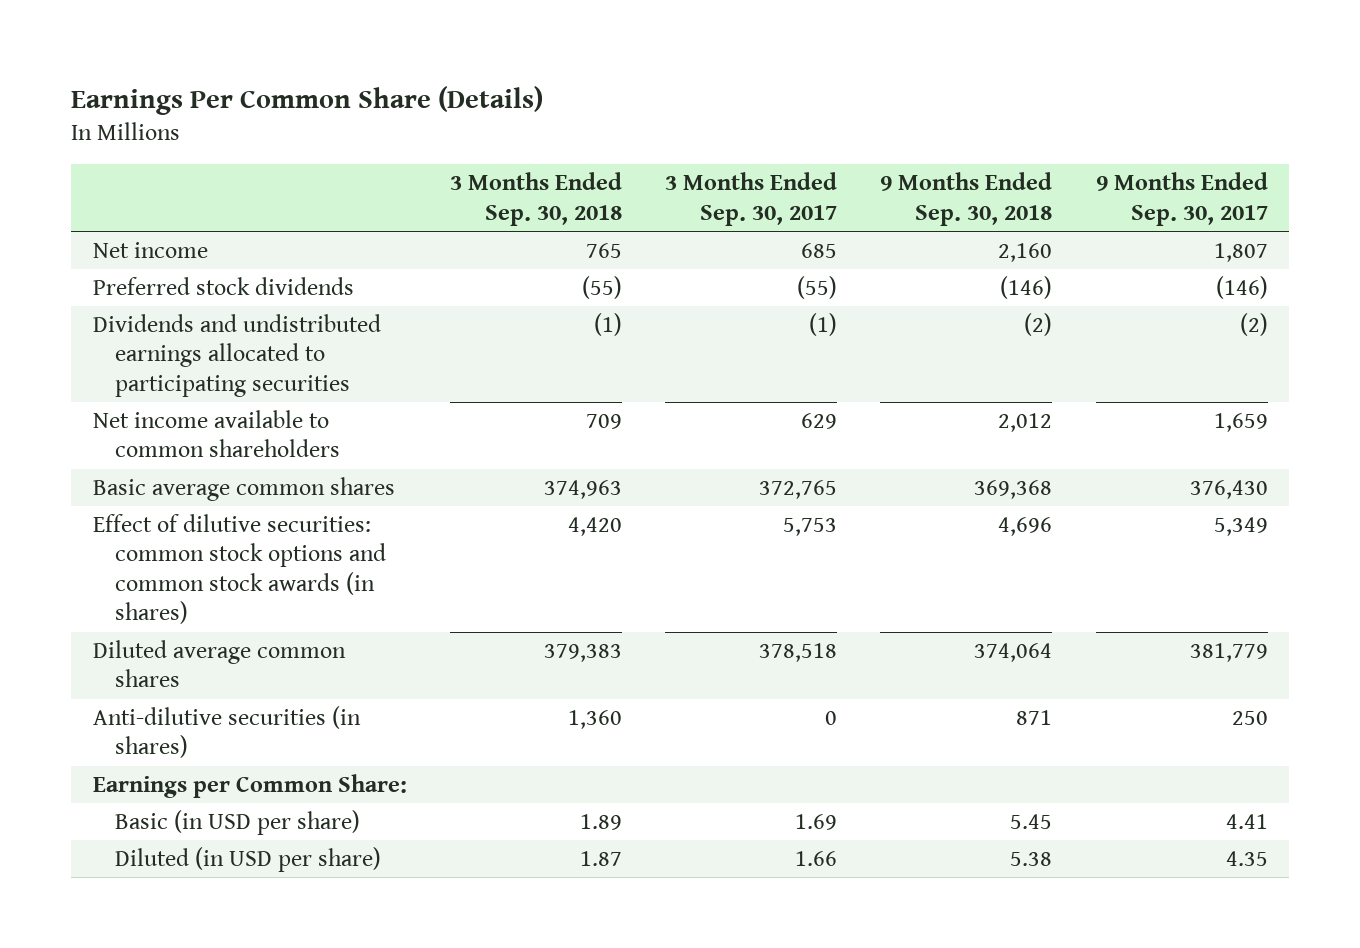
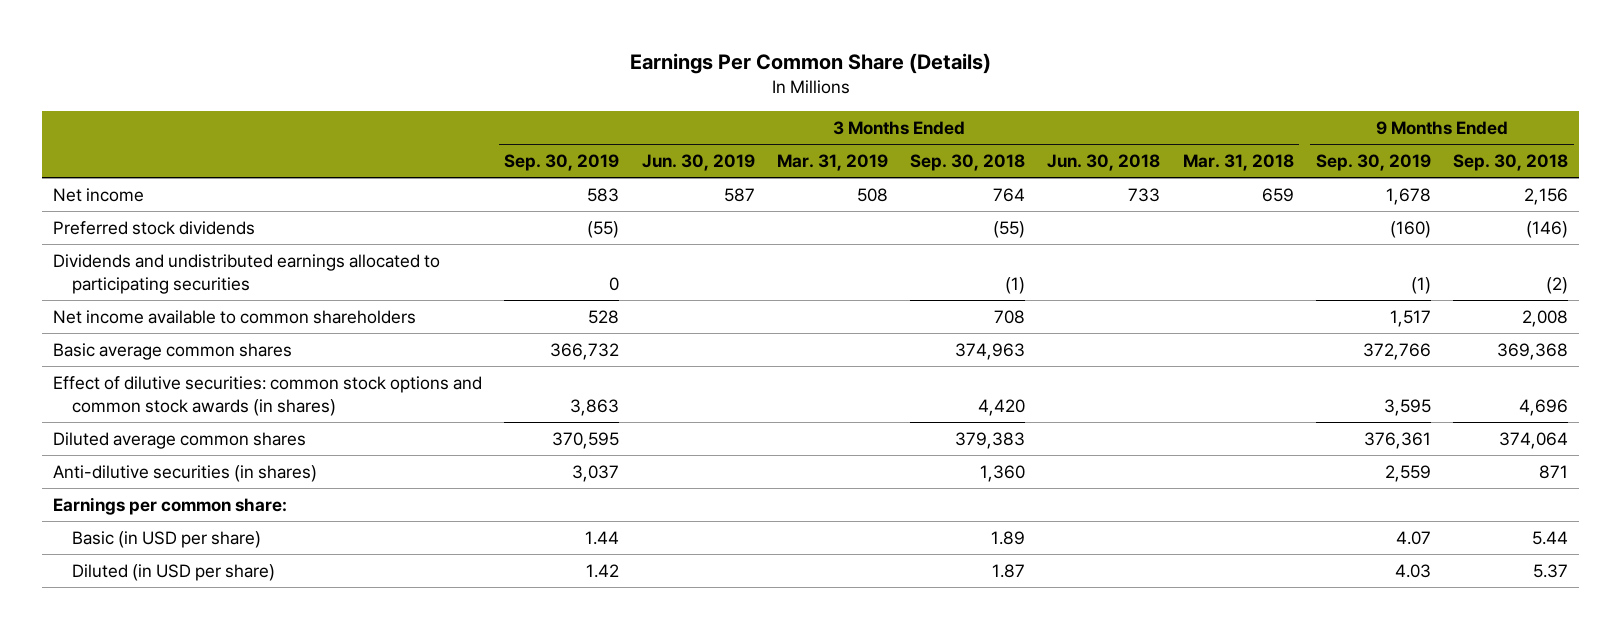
[665,172,838,226] 3 Months Ended Sep. 30, 2017 -> none
[1095,172,1268,226] 9 Months Ended Sep. 30, 2017 -> none
none -> [504,153,620,171] Sep. 30, 2019
none -> [641,153,755,171] Jun. 30, 2019
none -> [776,153,888,171] Mar. 31, 2019
none -> [1047,153,1161,171] Jun. 30, 2018
none -> [1182,153,1294,171] Mar. 31, 2018
none -> [1315,153,1431,171] Sep. 30, 2019
[585,243,622,259] 765 -> [993,187,1026,202] 764
[998,243,1053,263] 2,160 -> [1524,187,1569,205] 2,156
[585,414,622,430] 709 -> [994,309,1026,324] 708
[998,413,1053,433] 2,012 -> [1522,309,1569,327] 2,008
[92,774,407,799] Earnings per Common Share: -> [53,496,288,515] Earnings per common share:
[1010,814,1053,830] 5.45 -> [1532,530,1569,545] 5.44
[1010,852,1053,867] 5.38 -> [1533,563,1569,578] 5.37

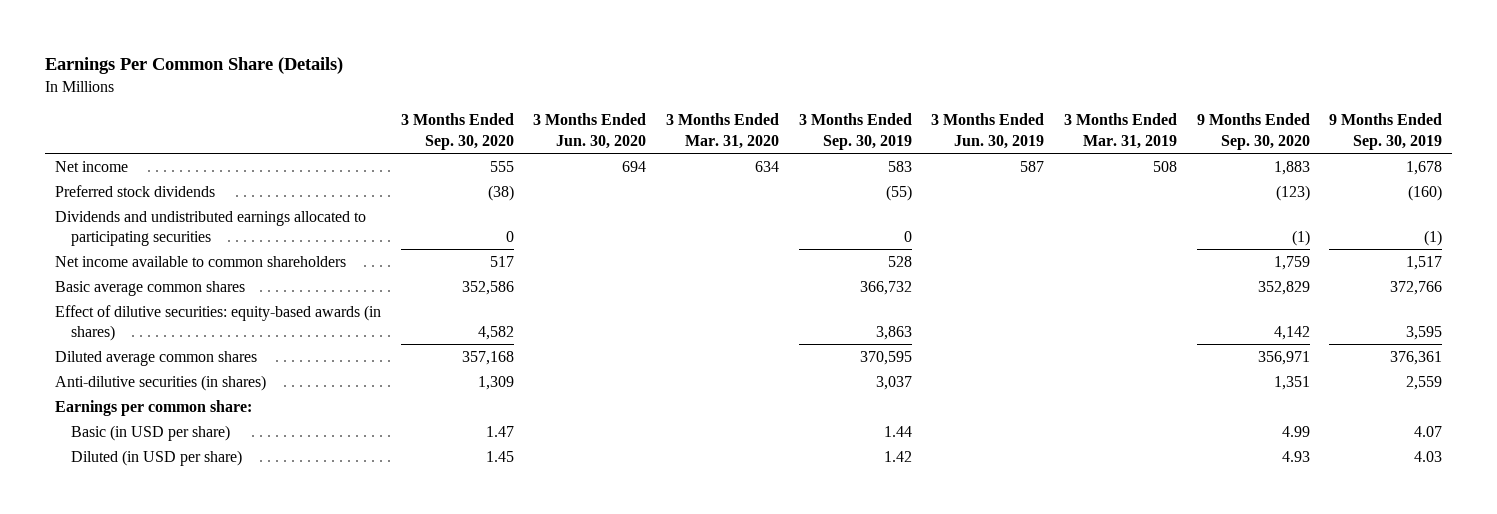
[910,153,1026,171] Sep. 30, 2018 -> none
[1047,153,1161,171] Jun. 30, 2018 -> none
[1182,153,1294,171] Mar. 31, 2018 -> none
[1453,153,1569,171] Sep. 30, 2018 -> none
none -> [400,113,514,150] 3 Months Ended Sep. 30, 2020
none -> [533,113,647,149] 3 Months Ended Jun. 30, 2020
none -> [666,113,780,149] 3 Months Ended Mar. 31, 2020
none -> [1196,113,1310,150] 9 Months Ended Sep. 30, 2020
[53,375,483,416] Effect of dilutive securities: common stock options and common stock awards (in shares) -> [55,304,382,342] Effect of dilutive securities: equity-based awards (in shares)

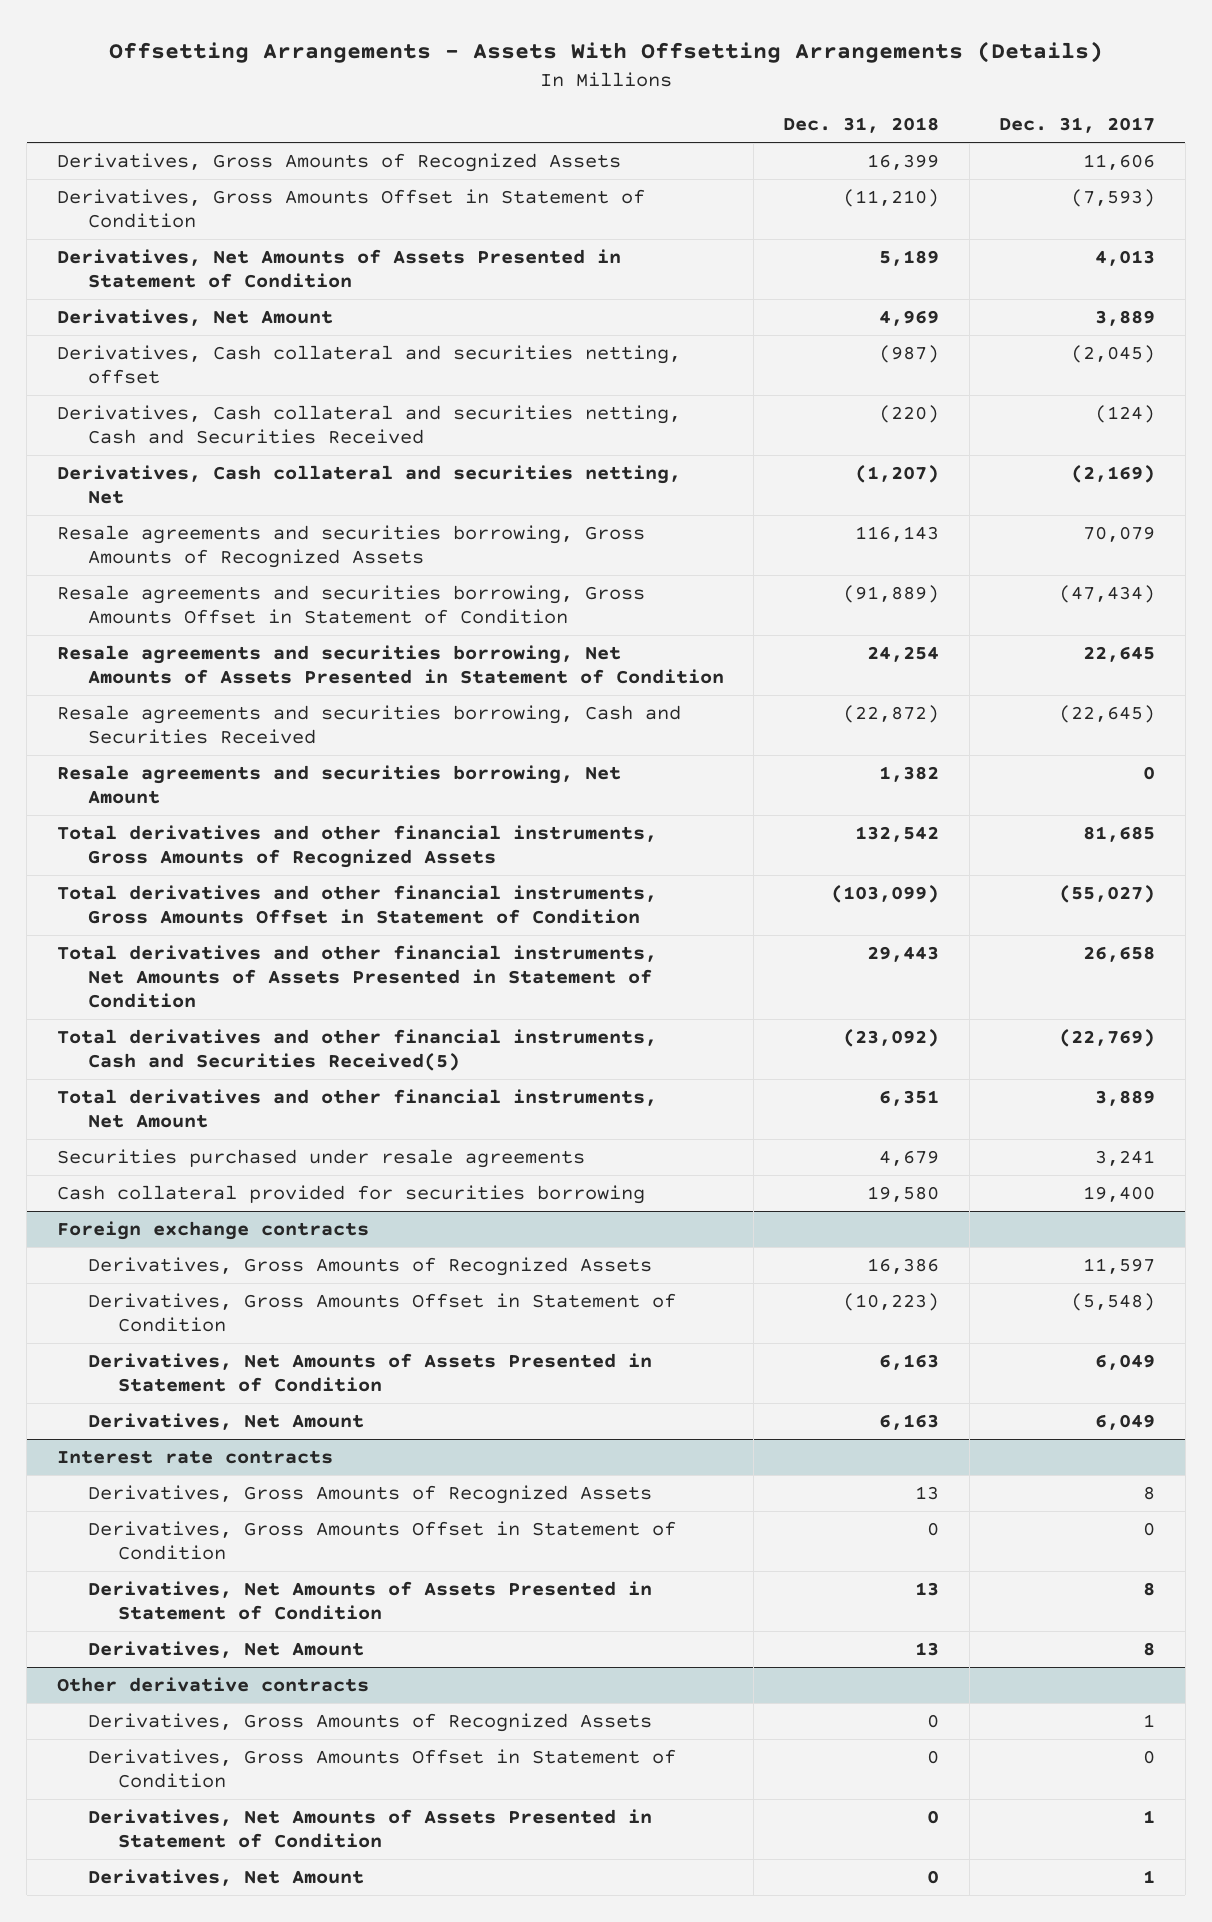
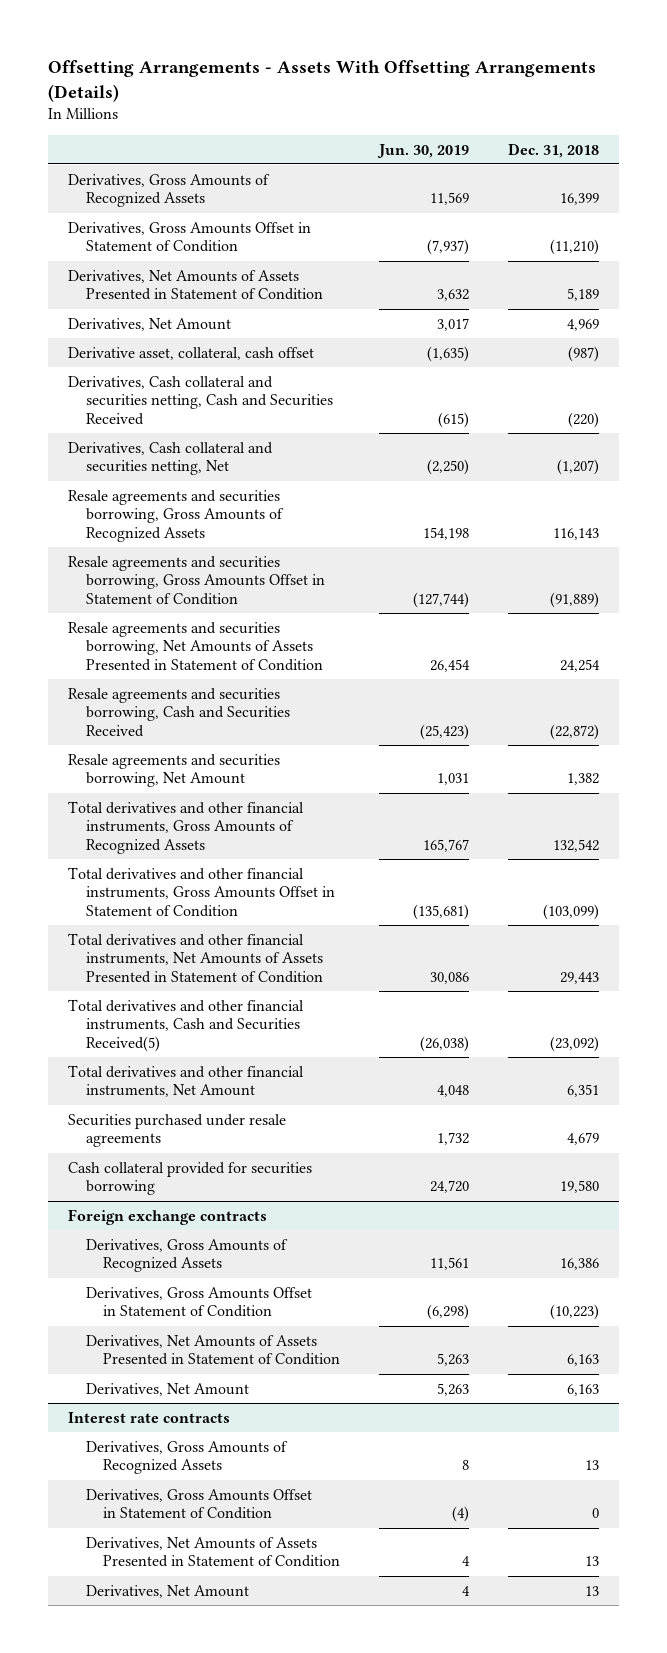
[999,116,1156,133] Dec. 31, 2017 -> none
none -> [377,143,470,158] Jun. 30, 2019
[56,345,681,385] Derivatives, Cash collateral and securities netting, offset -> [67,346,314,360] Derivative asset, collateral, cash offset
[56,1677,369,1693] Other derivative contracts -> none
[87,1713,652,1733] Derivatives, Gross Amounts of Recognized Assets -> none
[87,1749,676,1789] Derivatives, Gross Amounts Offset in Statement of Condition -> none
[87,1809,652,1849] Derivatives, Net Amounts of Assets Presented in Statement of Condition -> none
[87,1869,364,1887] Derivatives, Net Amount -> none

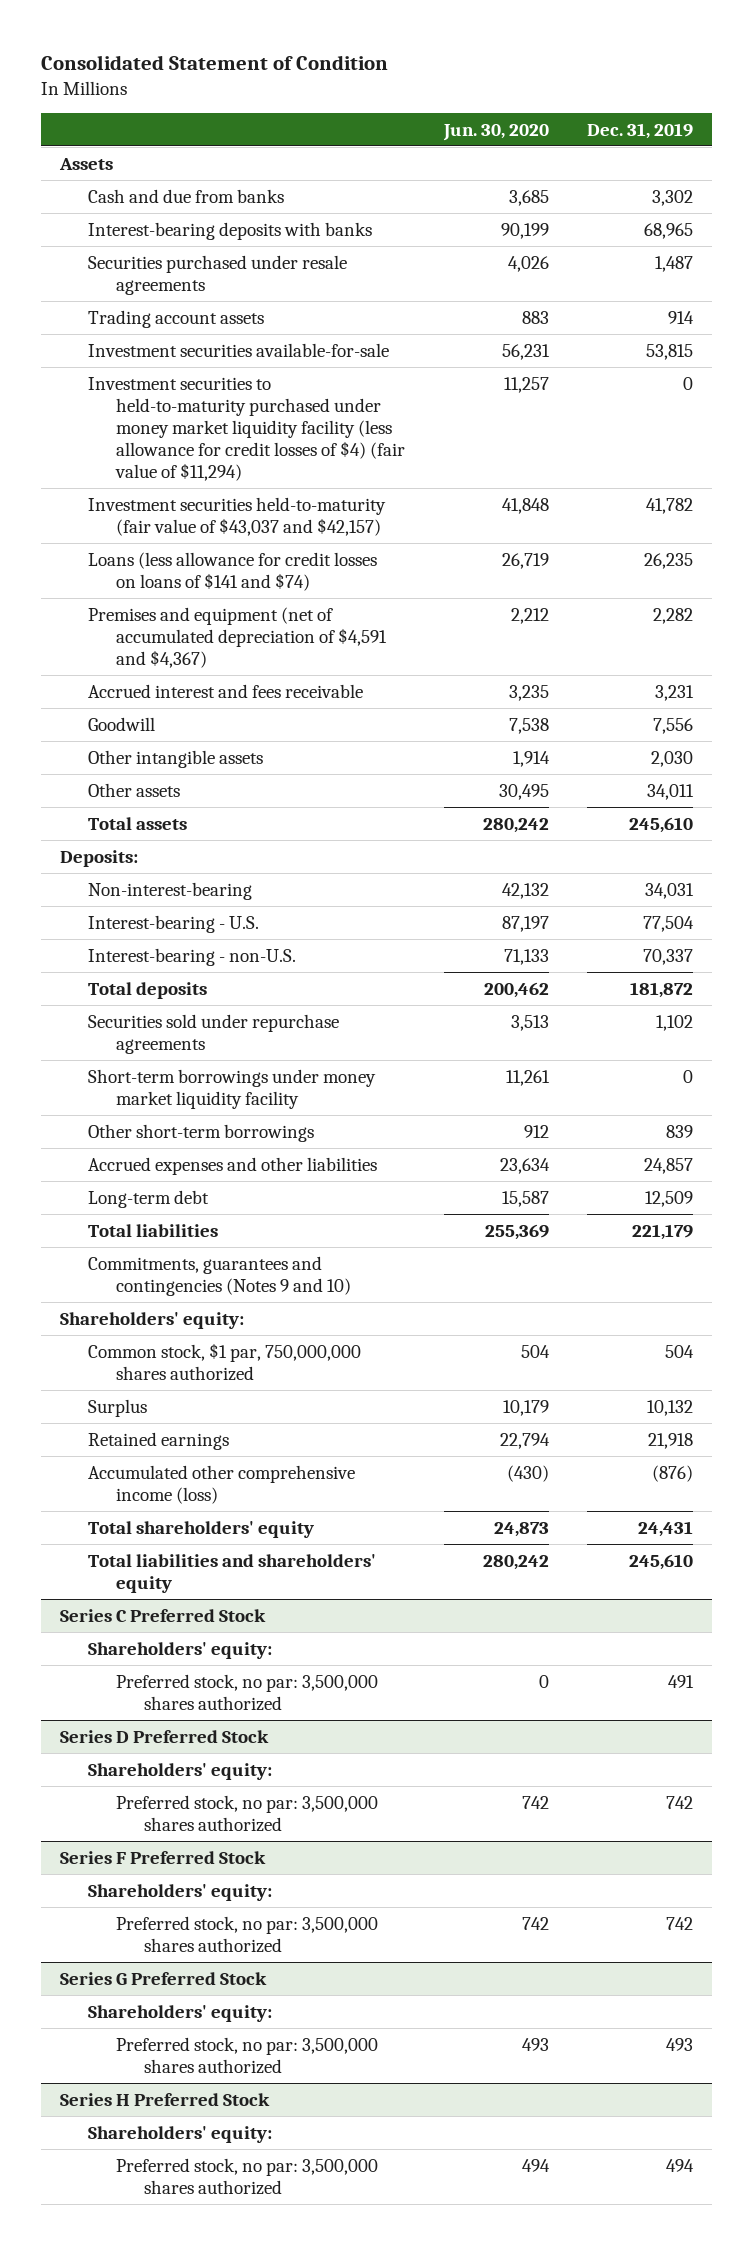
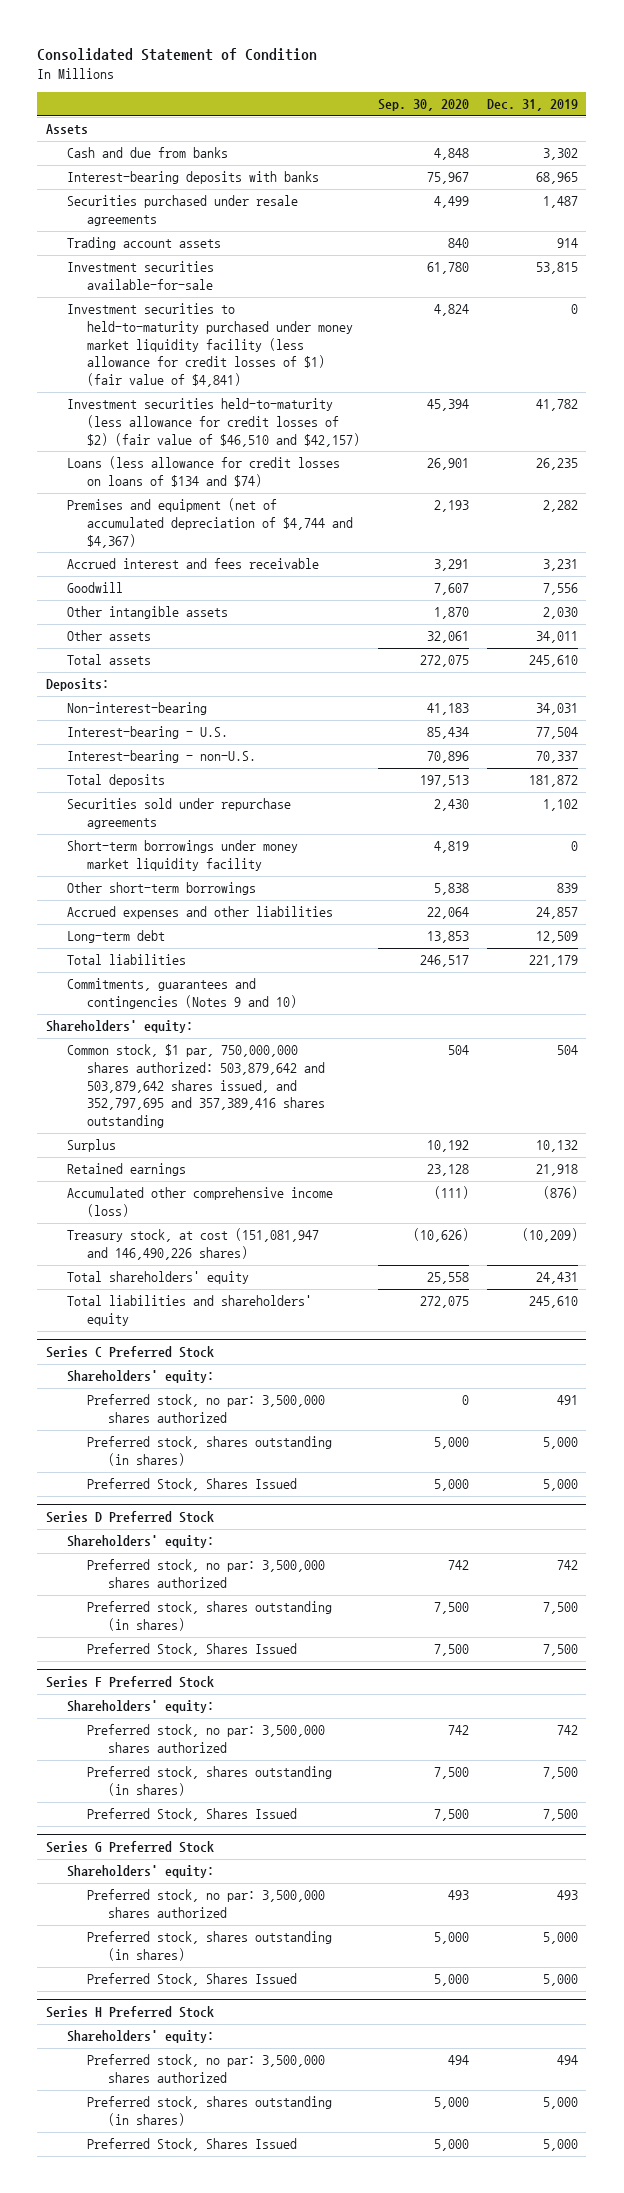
[442,123,549,141] Jun. 30, 2020 -> none
none -> [377,99,469,112] Sep. 30, 2020
[88,376,406,481] Investment securities to held-to-maturity purchased under money market liquidity facility (less allowance for credit losses of $4) (fair value of $11,294) -> [66,303,354,388] Investment securities to held-to-maturity purchased under money market liquidity facility (less allowance for credit losses of $1) (fair value of $4,841)
[88,496,387,536] Investment securities held-to-maturity (fair value of $43,037 and $42,157) -> [66,398,361,447] Investment securities held-to-maturity (less allowance for credit losses of $2) (fair value of $46,510 and $42,157)
[88,551,378,591] Loans (less allowance for credit losses on loans of $141 and $74) -> [66,456,340,488] Loans (less allowance for credit losses on loans of $134 and $74)
[88,606,388,668] Premises and equipment (net of accumulated depreciation of $4,591 and $4,367) -> [66,498,354,548] Premises and equipment (net of accumulated depreciation of $4,744 and $4,367)
[88,1342,362,1381] Common stock, $1 par, 750,000,000 shares authorized -> [66,1044,326,1129] Common stock, $1 par, 750,000,000 shares authorized: 503,879,642 and 503,879,642 shares issued, and 352,797,695 and 357,389,416 shares outstanding
none -> [66,1228,319,1261] Treasury stock, at cost (151,081,947 and 146,490,226 shares)
none -> [87,1436,333,1467] Preferred stock, shares outstanding (in shares)
none -> [87,1478,298,1492] Preferred Stock, Shares Issued
none -> [87,1601,333,1632] Preferred stock, shares outstanding (in shares)
none -> [87,1643,298,1657] Preferred Stock, Shares Issued
none -> [87,1766,333,1797] Preferred stock, shares outstanding (in shares)
none -> [87,1808,298,1822] Preferred Stock, Shares Issued
none -> [87,1931,333,1962] Preferred stock, shares outstanding (in shares)
none -> [87,1973,298,1987] Preferred Stock, Shares Issued
none -> [87,2096,333,2127] Preferred stock, shares outstanding (in shares)
none -> [87,2138,298,2152] Preferred Stock, Shares Issued

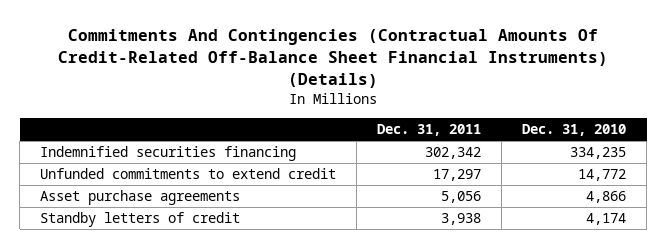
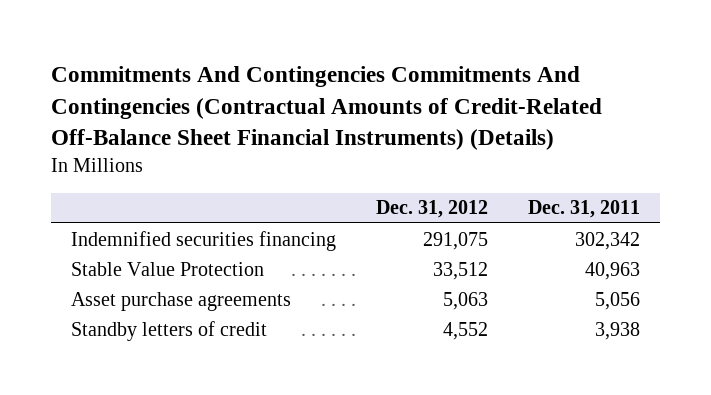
[58,29,609,88] Commitments And Contingencies (Contractual Amounts Of Credit-Related Off-Balance Sheet Financial Instruments) (Details) -> [51,66,603,151] Commitments And Contingencies Commitments And Contingencies (Contractual Amounts of Credit-Related Off-Balance Sheet Financial Instruments) (Details)
[522,124,627,137] Dec. 31, 2010 -> none
none -> [375,200,488,219] Dec. 31, 2012
[40,168,337,180] Unfunded commitments to extend credit -> none
none -> [70,261,264,276] Stable Value Protection

